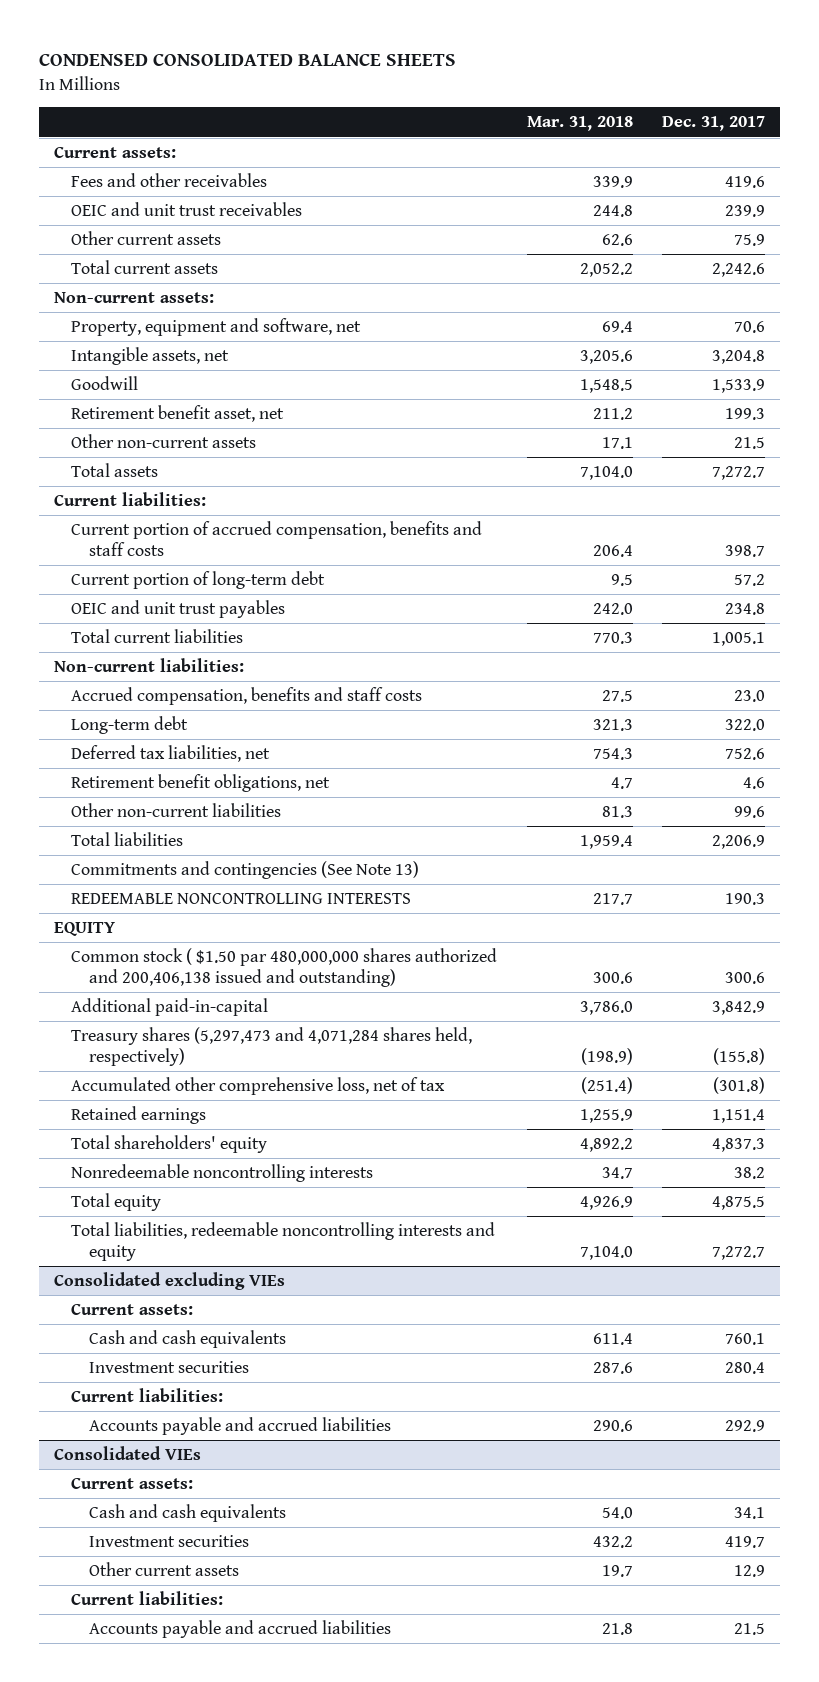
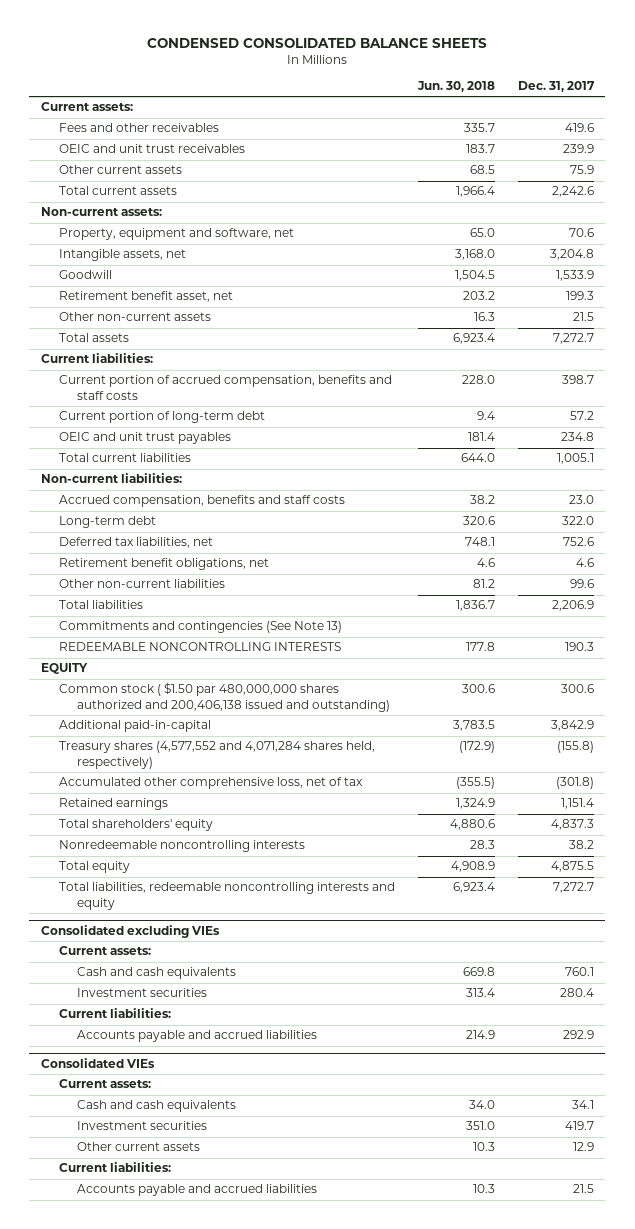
[526,116,633,132] Mar. 31, 2018 -> none
none -> [416,81,495,93] Jun. 30, 2018
[71,1026,473,1067] Treasury shares (5,297,473 and 4,071,284 shares held, respectively) -> [58,741,375,769] Treasury shares (4,577,552 and 4,071,284 shares held, respectively)

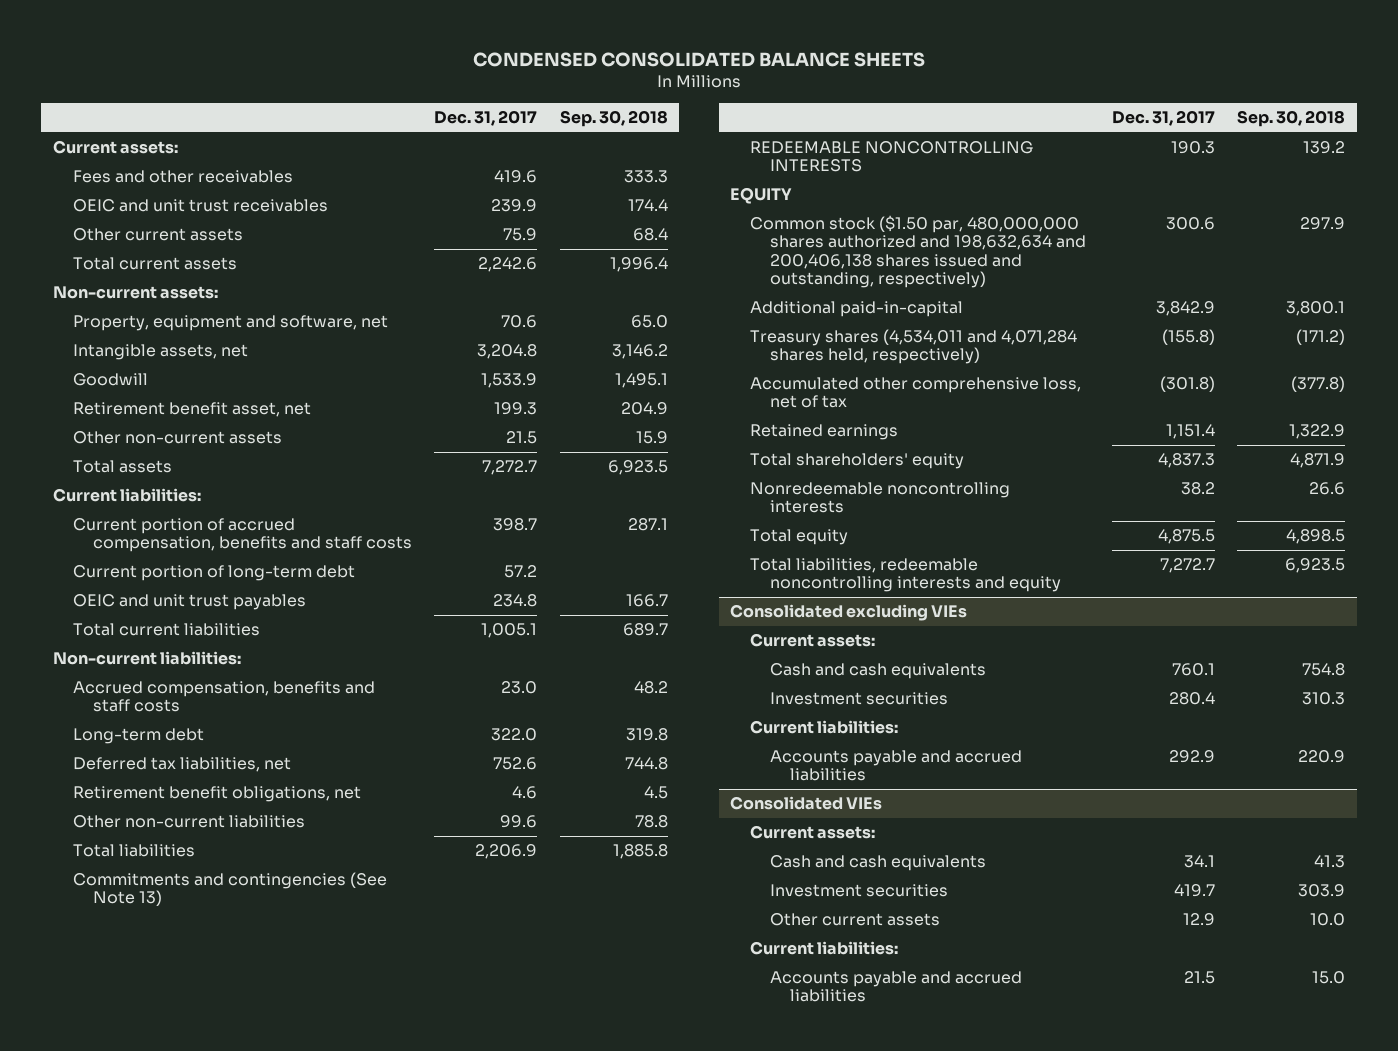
[416,81,495,93] Jun. 30, 2018 -> none
none -> [559,110,668,128] Sep. 30, 2018
[58,682,391,712] Common stock ( $1.50 par 480,000,000 shares authorized and 200,406,138 issued and outstanding) -> [750,215,1087,288] Common stock ($1.50 par, 480,000,000 shares authorized and 198,632,634 and 200,406,138 shares issued and outstanding, respectively)
[58,741,375,769] Treasury shares (4,577,552 and 4,071,284 shares held, respectively) -> [750,329,1078,365] Treasury shares (4,534,011 and 4,071,284 shares held, respectively)

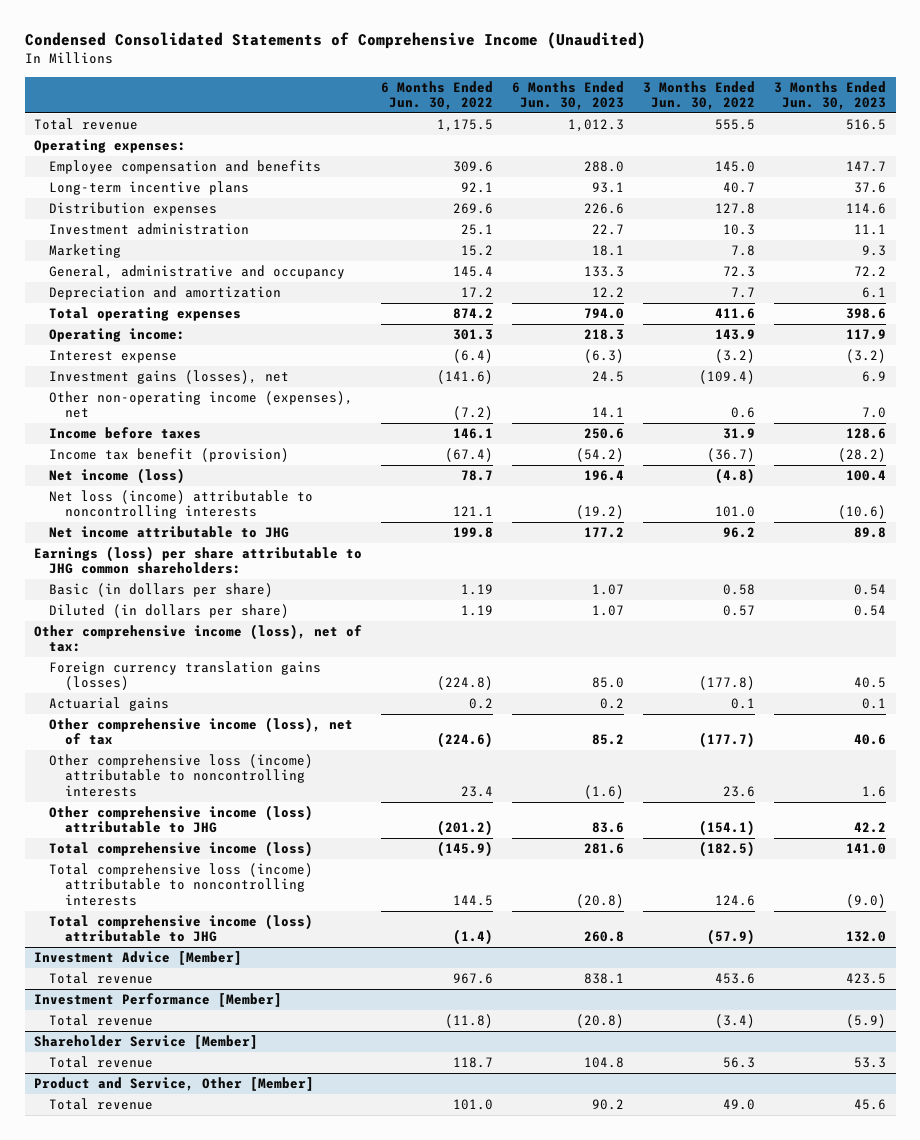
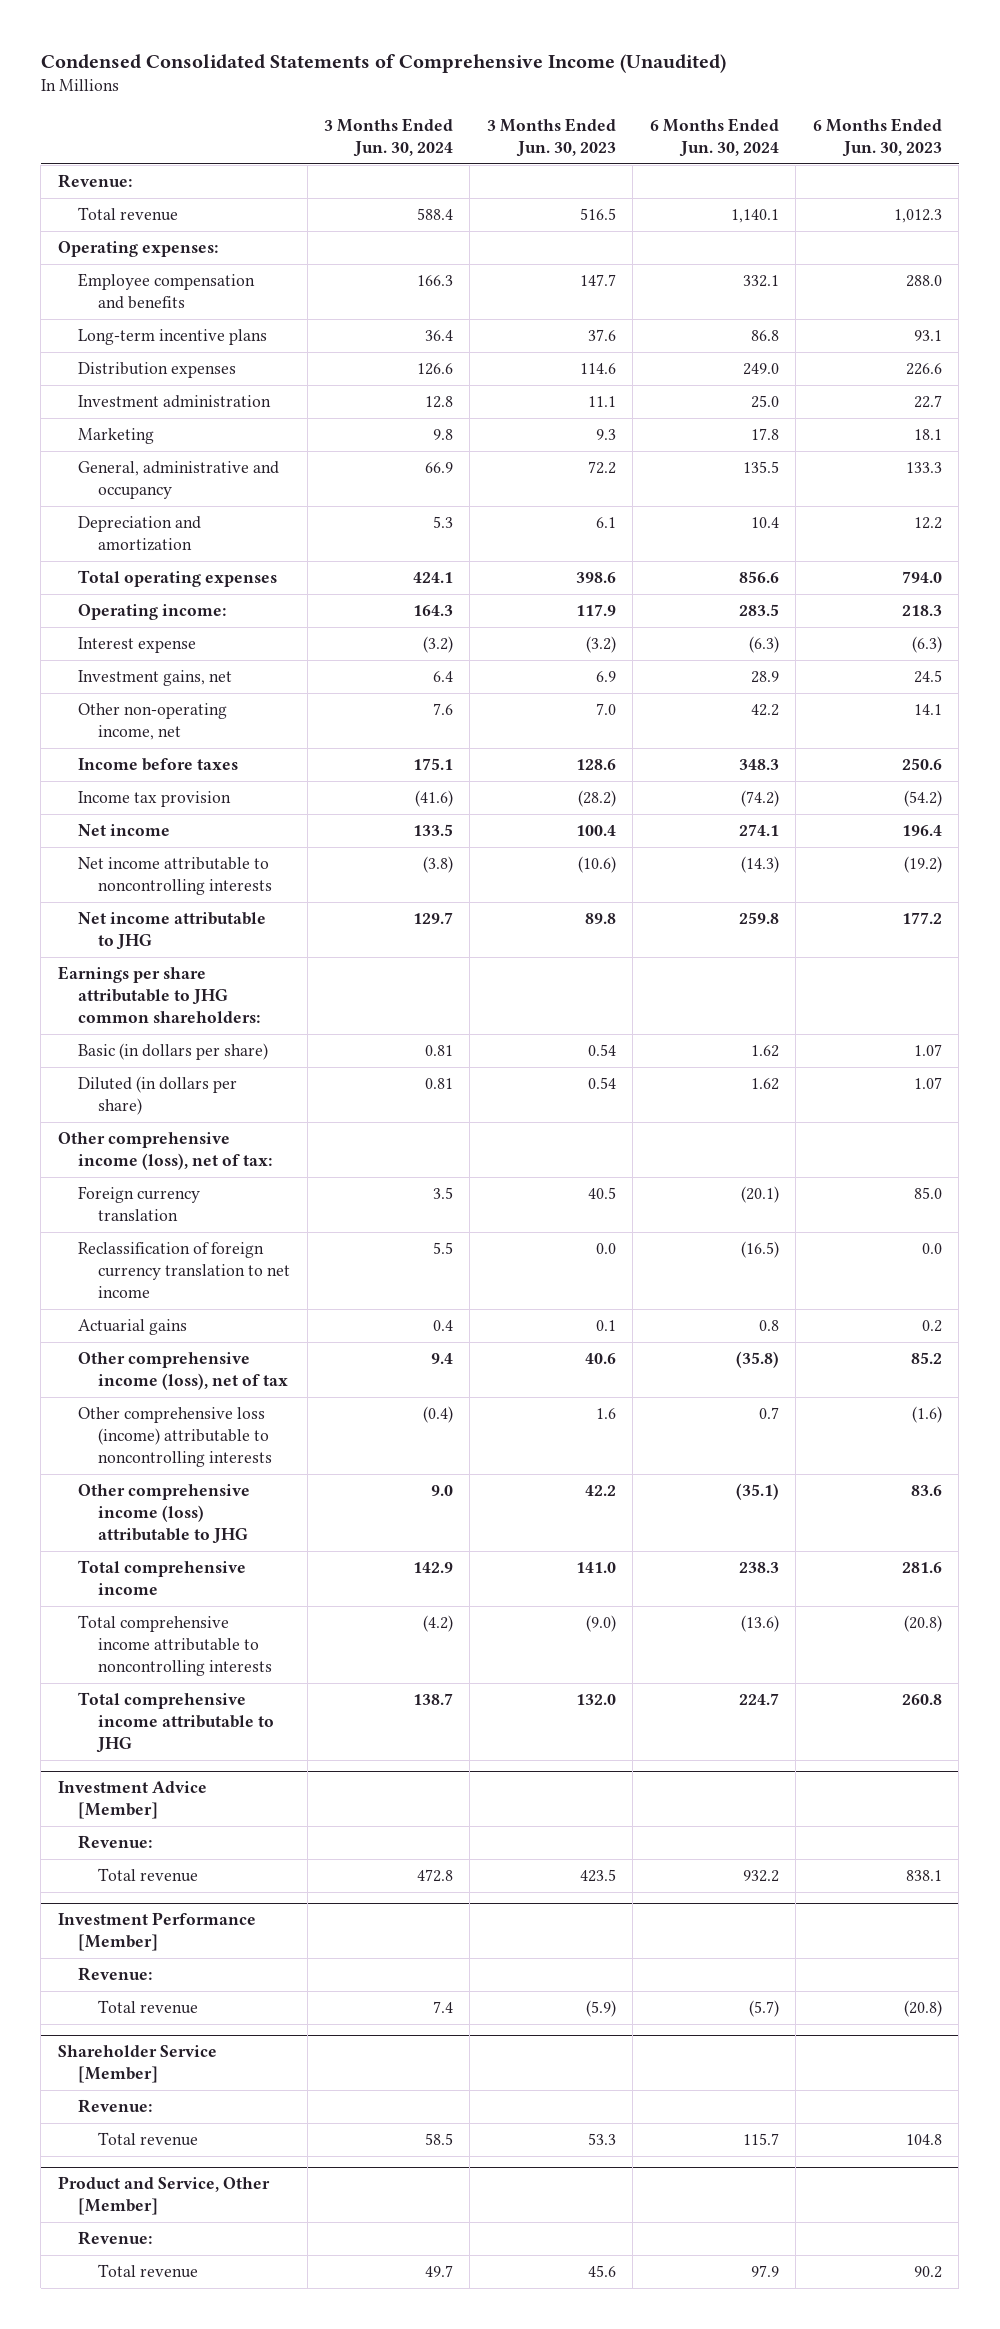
[381,80,494,111] 6 Months Ended Jun. 30, 2022 -> none
[643,80,756,111] 3 Months Ended Jun. 30, 2022 -> none
none -> [323,117,453,158] 3 Months Ended Jun. 30, 2024
none -> [649,117,779,158] 6 Months Ended Jun. 30, 2024
none -> [57,173,132,188] Revenue:
[49,370,290,385] Investment gains (losses), net -> [77,669,232,686] Investment gains, net
[49,391,354,419] Other non-operating income (expenses), net -> [77,702,227,741] Other non-operating income, net
[49,448,290,463] Income tax benefit (provision) -> [77,790,231,807] Income tax provision
[49,468,186,485] Net income (loss) -> [77,823,170,836] Net income
[49,490,314,520] Net loss (income) attributable to noncontrolling interests -> [77,856,273,896] Net income attributable to noncontrolling interests
[34,546,363,575] Earnings (loss) per share attributable to JHG common shareholders: -> [57,965,260,1024] Earnings per share attributable to JHG common shareholders:
[49,661,322,691] Foreign currency translation gains (losses) -> [77,1185,200,1222] Foreign currency translation
none -> [77,1241,291,1299] Reclassification of foreign currency translation to net income
[49,841,314,858] Total comprehensive income (loss) -> [77,1559,246,1596] Total comprehensive income
[49,863,314,906] Total comprehensive loss (income) attributable to noncontrolling interests -> [77,1614,273,1677] Total comprehensive income attributable to noncontrolling interests
[49,914,314,943] Total comprehensive income (loss) attributable to JHG -> [77,1691,275,1754] Total comprehensive income attributable to JHG
none -> [77,1834,152,1849] Revenue:
none -> [77,1966,152,1981] Revenue:
none -> [77,2098,152,2113] Revenue:
none -> [77,2230,152,2245] Revenue:

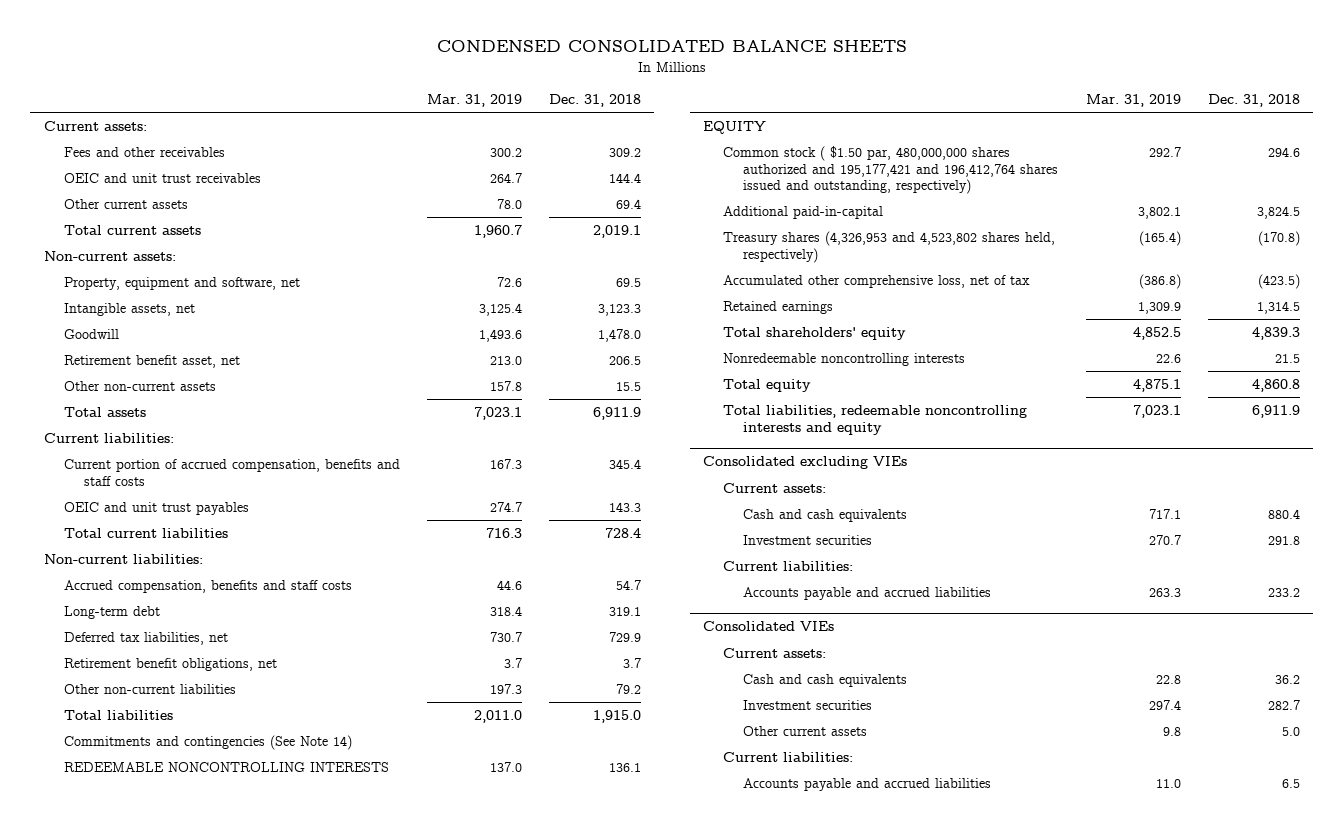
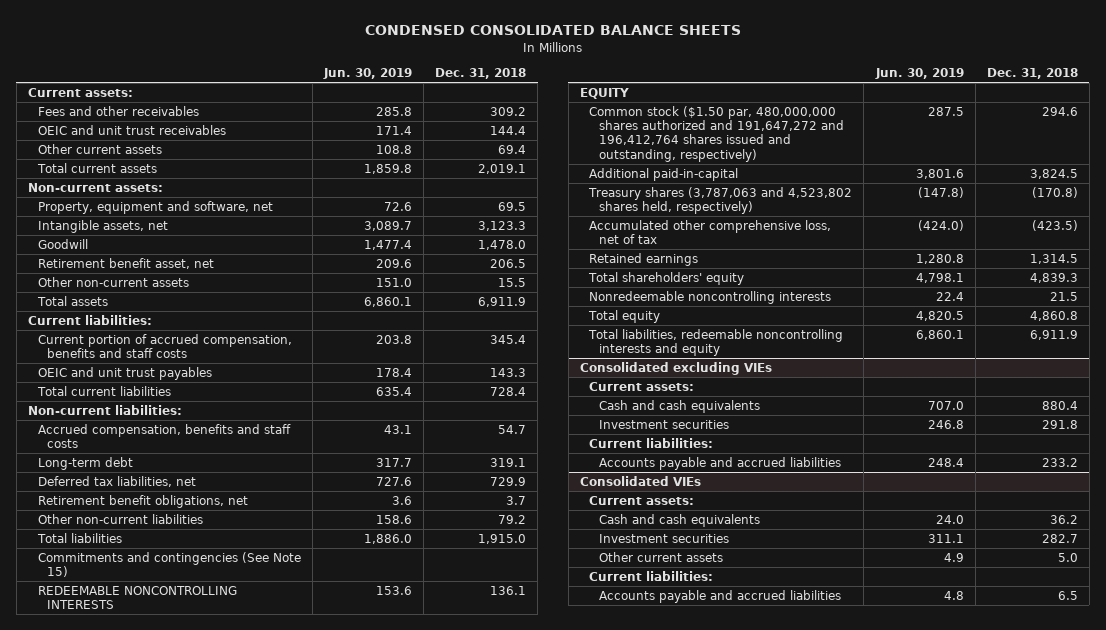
[426,93,522,107] Mar. 31, 2019 -> none
none -> [322,68,412,80] Jun. 30, 2019
[63,735,352,751] Commitments and contingencies (See Note 14) -> [37,551,301,578] Commitments and contingencies (See Note 15)
[723,146,1059,195] Common stock ( $1.50 par, 480,000,000 shares authorized and 195,177,421 and 196,412,764 shares issued and outstanding, respectively) -> [589,105,844,162] Common stock ($1.50 par, 480,000,000 shares authorized and 191,647,272 and 196,412,764 shares issued and outstanding, respectively)
[723,231,1056,263] Treasury shares (4,326,953 and 4,523,802 shares held, respectively) -> [588,186,853,215] Treasury shares (3,787,063 and 4,523,802 shares held, respectively)

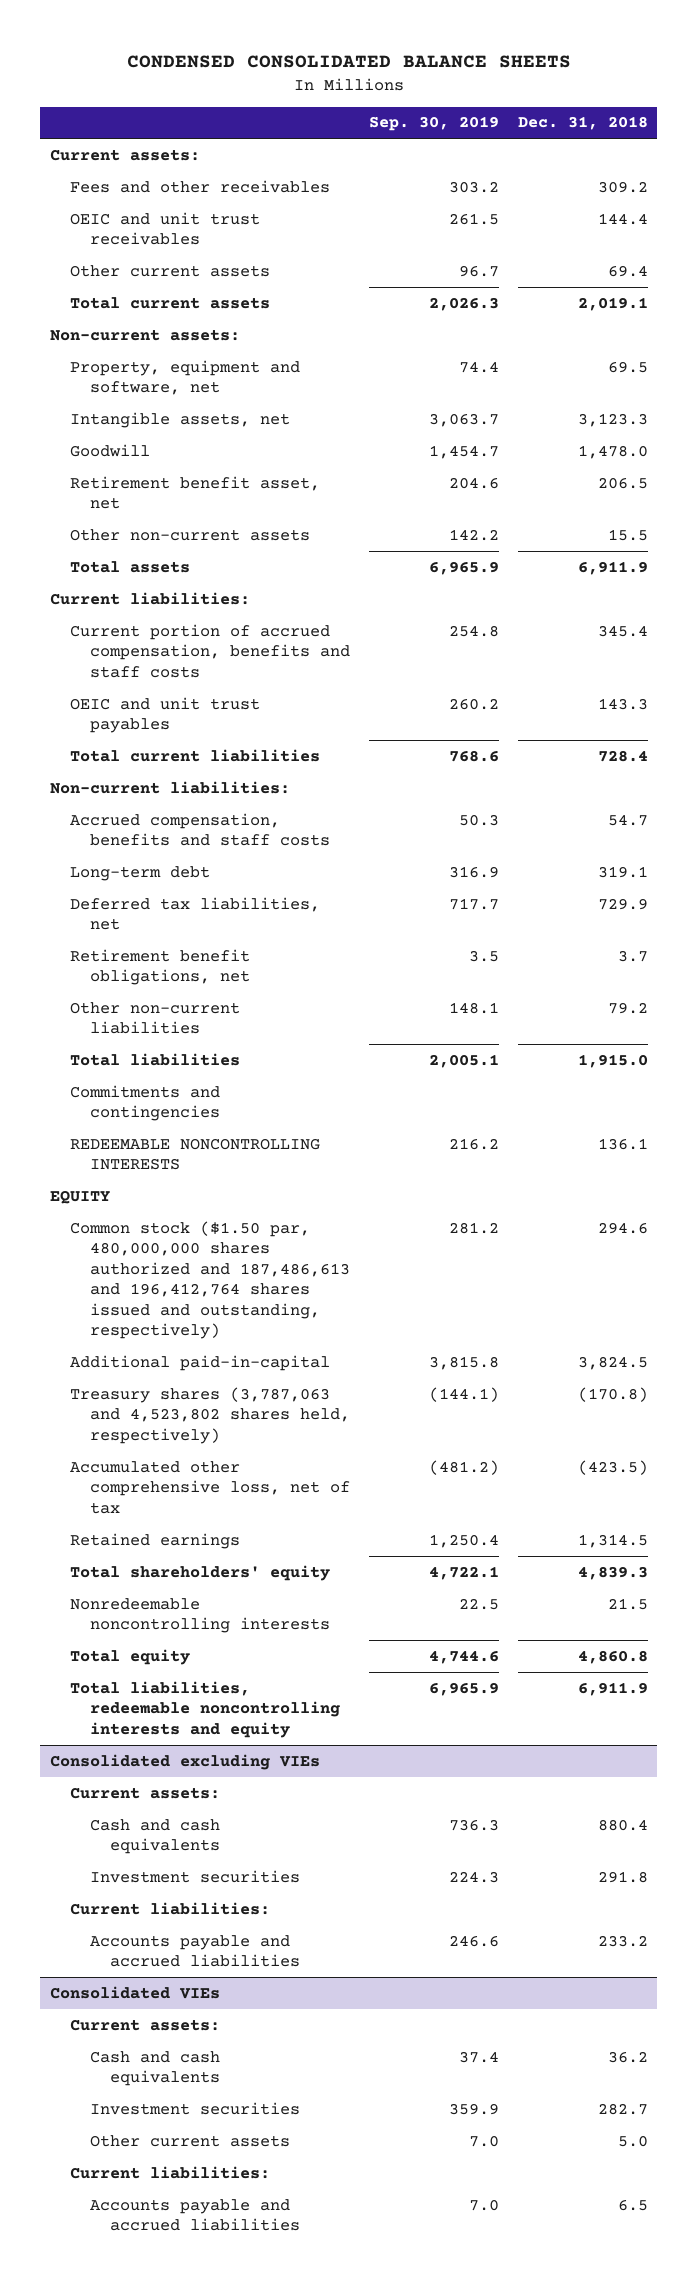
[322,68,412,80] Jun. 30, 2019 -> none
none -> [368,116,499,132] Sep. 30, 2019
[37,551,301,578] Commitments and contingencies (See Note 15) -> [69,1084,220,1122] Commitments and contingencies
[589,105,844,162] Common stock ($1.50 par, 480,000,000 shares authorized and 191,647,272 and 196,412,764 shares issued and outstanding, respectively) -> [69,1220,350,1340] Common stock ($1.50 par, 480,000,000 shares authorized and 187,486,613 and 196,412,764 shares issued and outstanding, respectively)

